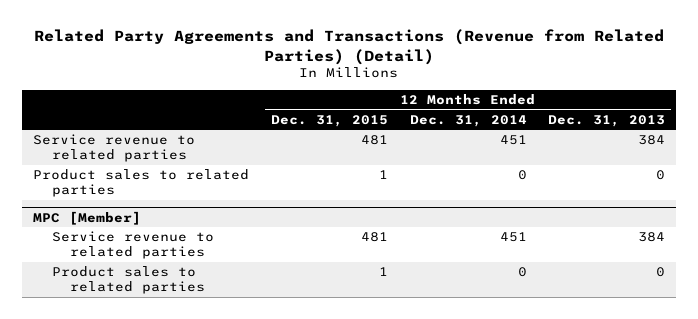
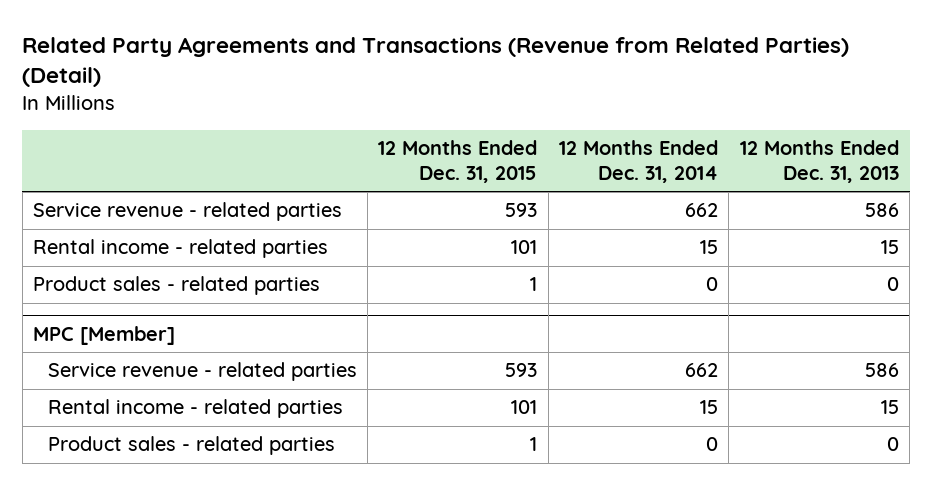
[32,134,195,163] Service revenue to related parties -> [32,202,342,222] Service revenue - related parties
[360,135,388,146] 481 -> [505,203,538,218] 593
[499,135,527,146] 451 -> [685,203,719,218] 662
[638,135,666,146] 384 -> [864,203,899,218] 586
none -> [32,239,328,259] Rental income - related parties
[32,169,249,198] Product sales to related parties -> [32,276,320,296] Product sales - related parties
[51,231,214,260] Service revenue to related parties -> [47,362,357,382] Service revenue - related parties
[360,232,388,243] 481 -> [505,363,538,378] 593
[499,232,527,243] 451 -> [685,363,719,378] 662
[638,232,666,243] 384 -> [864,363,899,378] 586
none -> [47,399,343,419] Rental income - related parties
[51,266,206,295] Product sales to related parties -> [47,436,335,456] Product sales - related parties

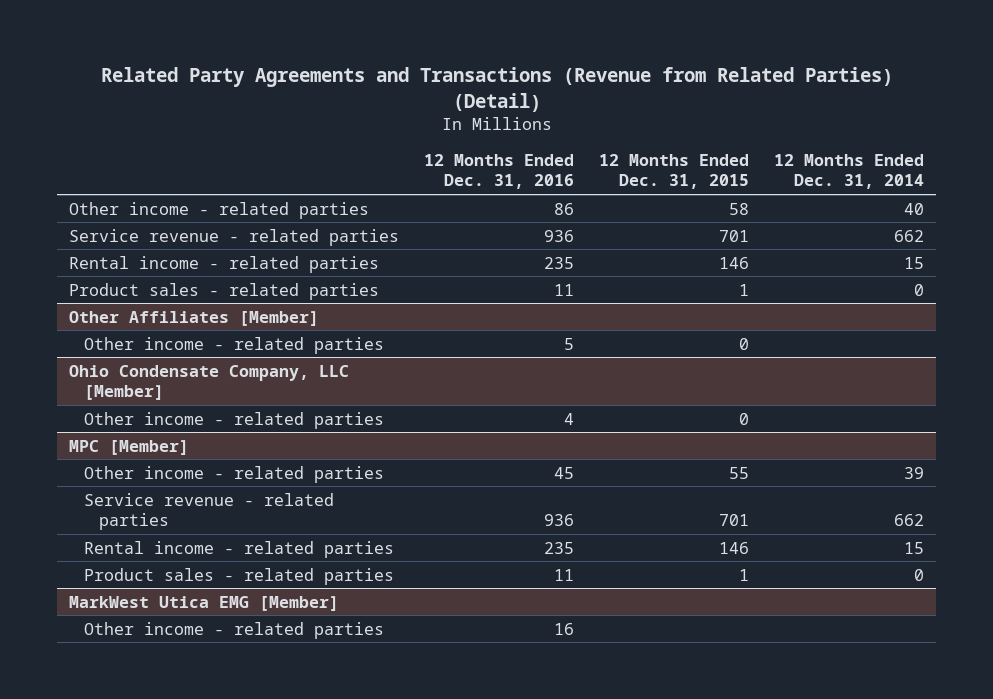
[739,140,899,183] 12 Months Ended Dec. 31, 2013 -> none
none -> [424,153,575,190] 12 Months Ended Dec. 31, 2016
none -> [69,201,370,219] Other income - related parties
[505,203,538,218] 593 -> [719,229,750,242] 701
[511,240,538,255] 101 -> [719,256,750,269] 146
none -> [69,310,320,326] Other Affiliates [Member]
none -> [84,336,385,354] Other income - related parties
none -> [69,364,350,401] Ohio Condensate Company, LLC [Member]
none -> [84,411,385,429] Other income - related parties
none -> [84,465,385,483] Other income - related parties
[505,363,538,378] 593 -> [719,514,750,527] 701
[511,400,538,415] 101 -> [719,541,750,554] 146
none -> [69,595,340,611] MarkWest Utica EMG [Member]
none -> [84,621,385,639] Other income - related parties

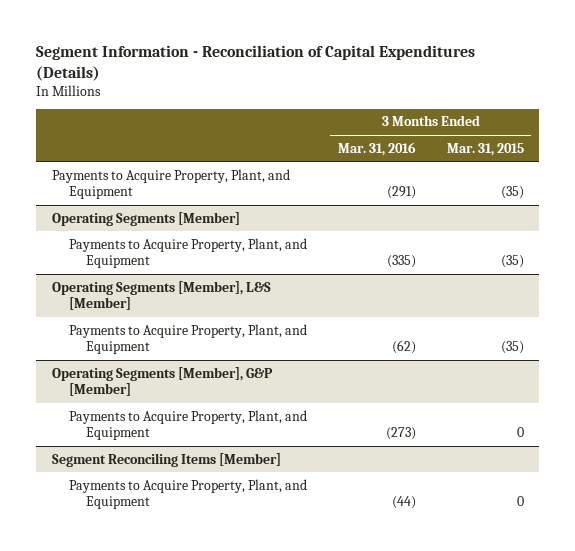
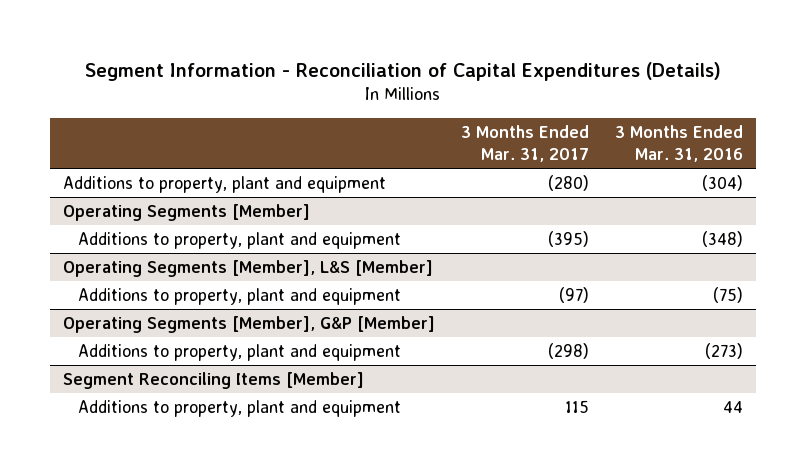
[446,142,524,156] Mar. 31, 2015 -> none
none -> [460,124,589,163] 3 Months Ended Mar. 31, 2017
[51,168,290,200] Payments to Acquire Property, Plant, and Equipment -> [62,175,386,193] Additions to property, plant and equipment
[386,186,416,200] (291) -> [701,174,743,191] (304)
[68,237,307,269] Payments to Acquire Property, Plant, and Equipment -> [77,231,401,249] Additions to property, plant and equipment
[386,255,416,269] (335) -> [701,230,743,247] (348)
[68,323,307,355] Payments to Acquire Property, Plant, and Equipment -> [77,287,401,305] Additions to property, plant and equipment
[391,340,416,355] (62) -> [712,286,743,303] (75)
[68,409,307,441] Payments to Acquire Property, Plant, and Equipment -> [77,343,401,361] Additions to property, plant and equipment
[68,478,307,510] Payments to Acquire Property, Plant, and Equipment -> [77,399,401,417] Additions to property, plant and equipment
[391,496,416,510] (44) -> [722,400,743,413] 44

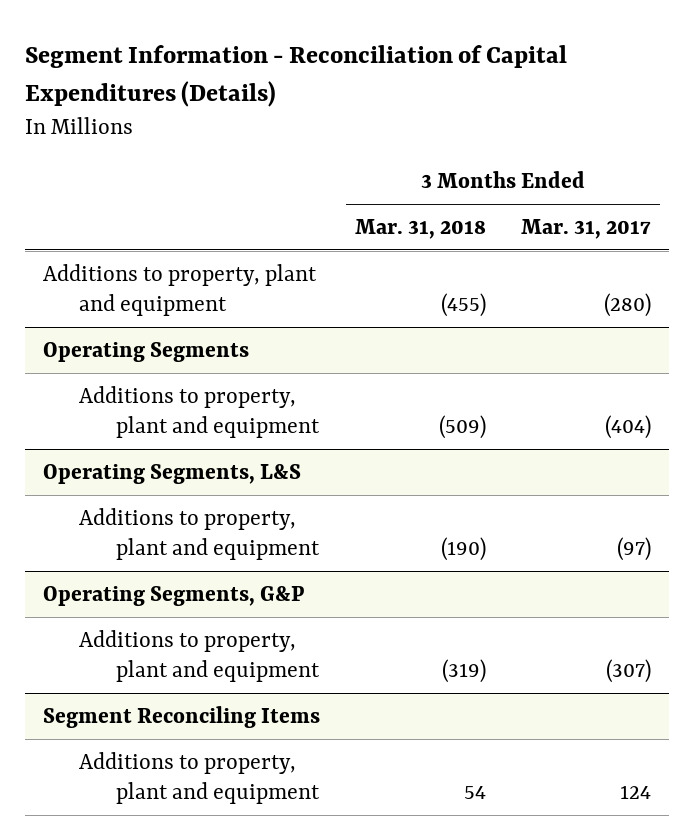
[614,124,743,163] 3 Months Ended Mar. 31, 2016 -> none
none -> [354,218,486,239] Mar. 31, 2018
[62,203,310,221] Operating Segments [Member] -> [42,341,249,362] Operating Segments
[547,230,589,247] (395) -> [605,414,652,439] (404)
[62,259,433,277] Operating Segments [Member], L&S [Member] -> [42,463,301,484] Operating Segments, L&S
[62,315,435,333] Operating Segments [Member], G&P [Member] -> [42,585,304,606] Operating Segments, G&P
[547,342,589,359] (298) -> [606,658,652,683] (307)
[62,371,364,389] Segment Reconciling Items [Member] -> [42,705,320,728] Segment Reconciling Items
[564,399,589,413] 115 -> [620,784,652,799] 124

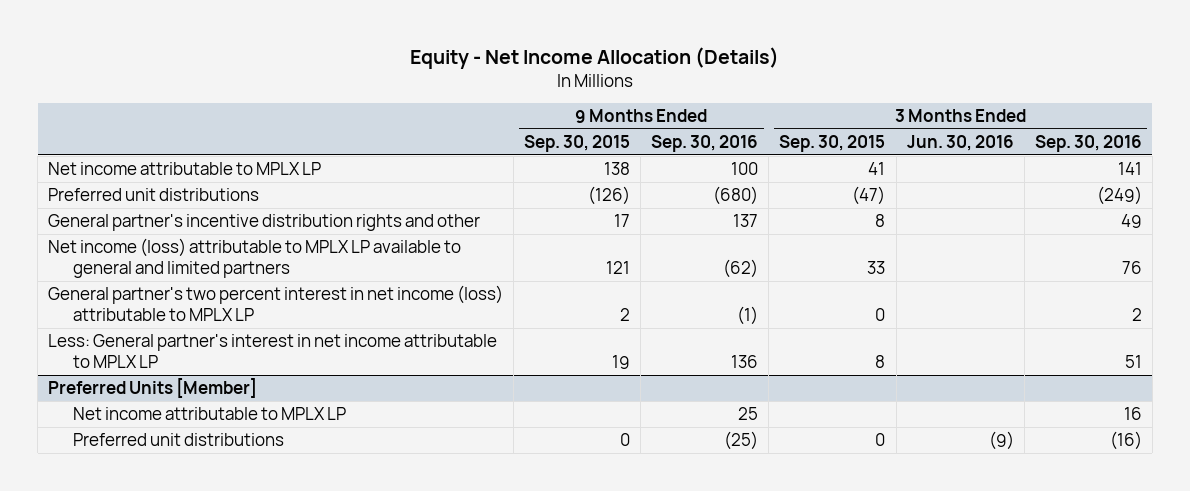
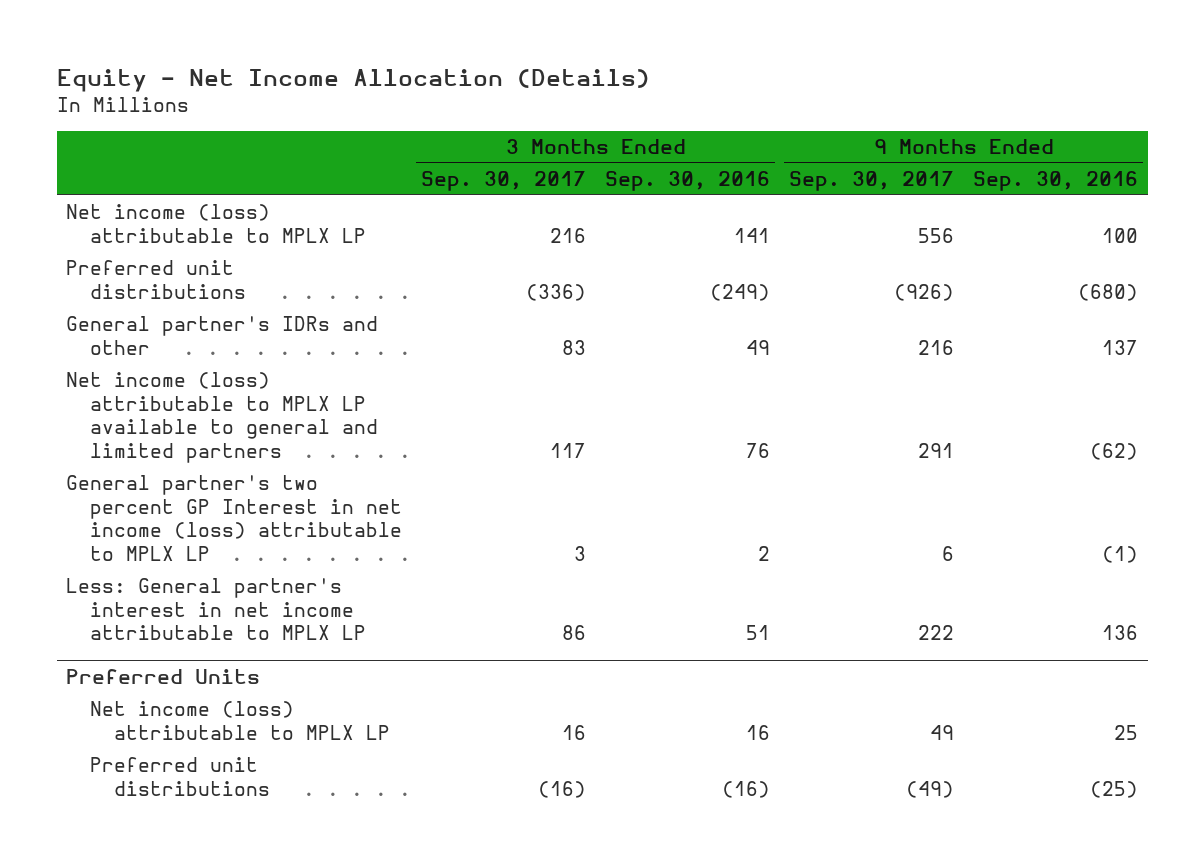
[524,134,631,152] Sep. 30, 2015 -> none
[779,134,886,152] Sep. 30, 2015 -> none
[906,134,1014,151] Jun. 30, 2016 -> none
none -> [421,170,587,191] Sep. 30, 2017
none -> [789,170,955,191] Sep. 30, 2017
[48,161,322,175] Net income attributable to MPLX LP -> [66,204,366,243] Net income (loss) attributable to MPLX LP
[48,213,481,231] General partner's incentive distribution rights and other -> [66,316,379,355] General partner's IDRs and other
[48,284,504,322] General partner's two percent interest in net income (loss) attributable to MPLX LP -> [66,475,402,561] General partner's two percent GP Interest in net income (loss) attributable to MPLX LP
[48,377,258,398] Preferred Units [Member] -> [66,668,261,684] Preferred Units
[72,406,346,420] Net income attributable to MPLX LP -> [89,701,390,740] Net income (loss) attributable to MPLX LP

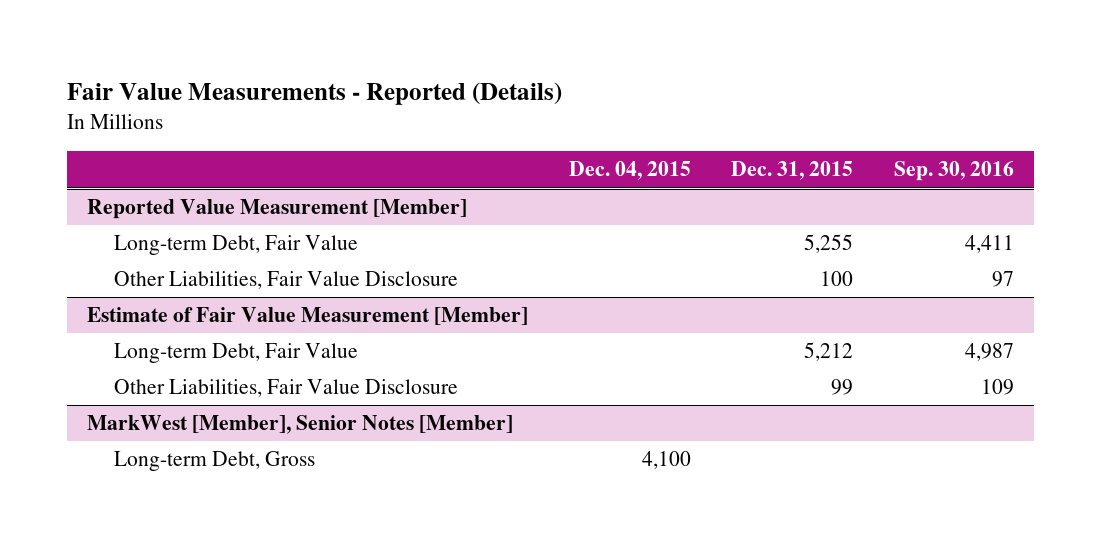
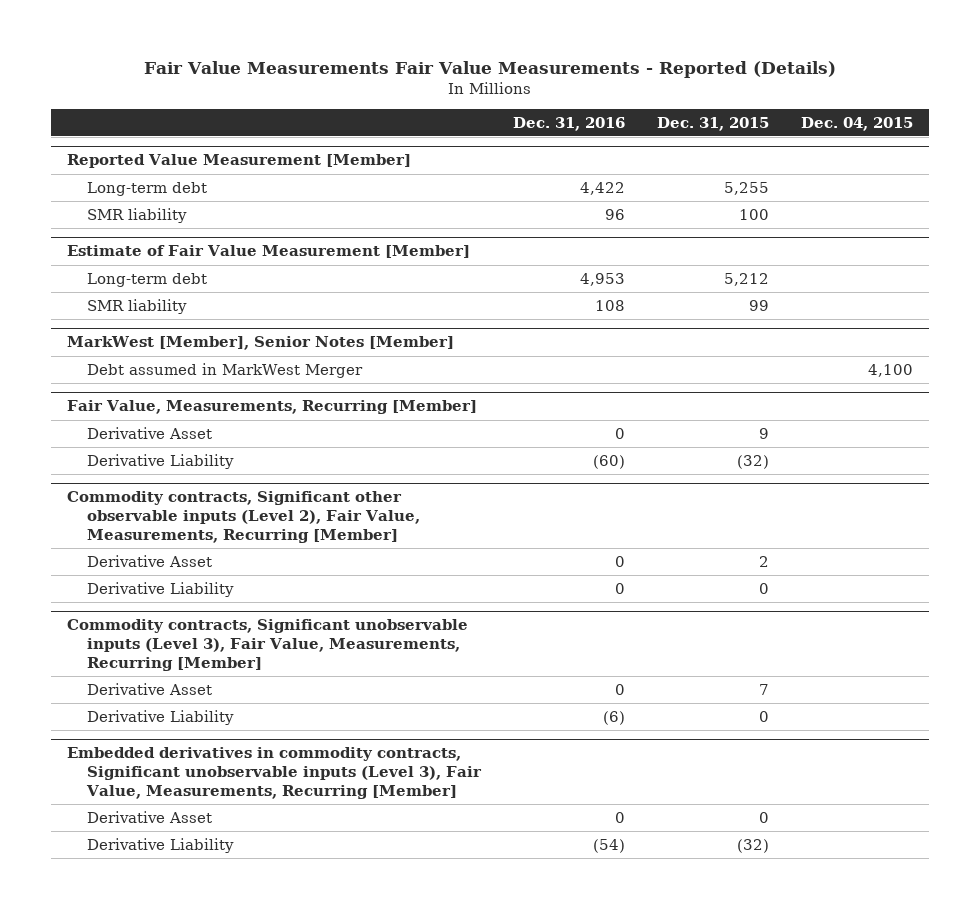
[66,82,562,106] Fair Value Measurements - Reported (Details) -> [143,61,836,79] Fair Value Measurements Fair Value Measurements - Reported (Details)
[894,161,1015,182] Sep. 30, 2016 -> none
none -> [512,116,625,131] Dec. 31, 2016
[114,235,359,256] Long-term Debt, Fair Value -> [86,181,207,196] Long-term debt
[114,271,459,290] Other Liabilities, Fair Value Disclosure -> [86,207,187,223] SMR liability
[114,343,359,364] Long-term Debt, Fair Value -> [86,272,207,287] Long-term debt
[114,379,459,398] Other Liabilities, Fair Value Disclosure -> [86,298,187,314] SMR liability
[114,451,316,472] Long-term Debt, Gross -> [86,362,363,378] Debt assumed in MarkWest Merger
none -> [67,400,478,415] Fair Value, Measurements, Recurring [Member]
none -> [86,426,212,439] Derivative Asset
none -> [86,453,234,469] Derivative Liability
none -> [67,491,420,544] Commodity contracts, Significant other observable inputs (Level 2), Fair Value, Measurements, Recurring [Member]
none -> [86,554,212,567] Derivative Asset
none -> [86,581,234,597] Derivative Liability
none -> [67,619,469,672] Commodity contracts, Significant unobservable inputs (Level 3), Fair Value, Measurements, Recurring [Member]
none -> [86,682,212,695] Derivative Asset
none -> [86,709,234,725] Derivative Liability
none -> [67,747,482,800] Embedded derivatives in commodity contracts, Significant unobservable inputs (Level 3), Fair Value, Measurements, Recurring [Member]
none -> [86,810,212,823] Derivative Asset
none -> [86,837,234,853] Derivative Liability

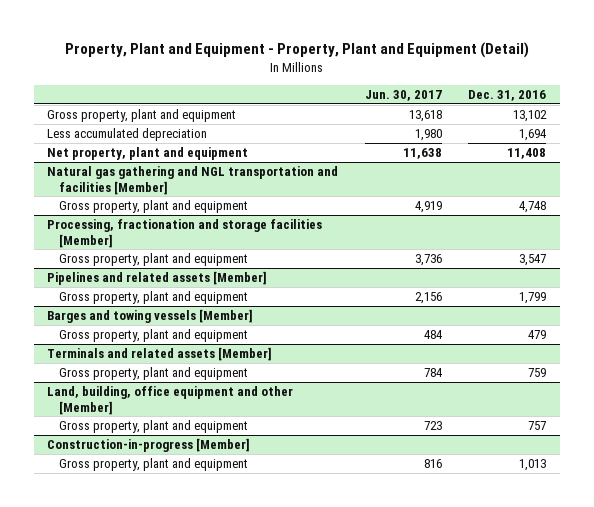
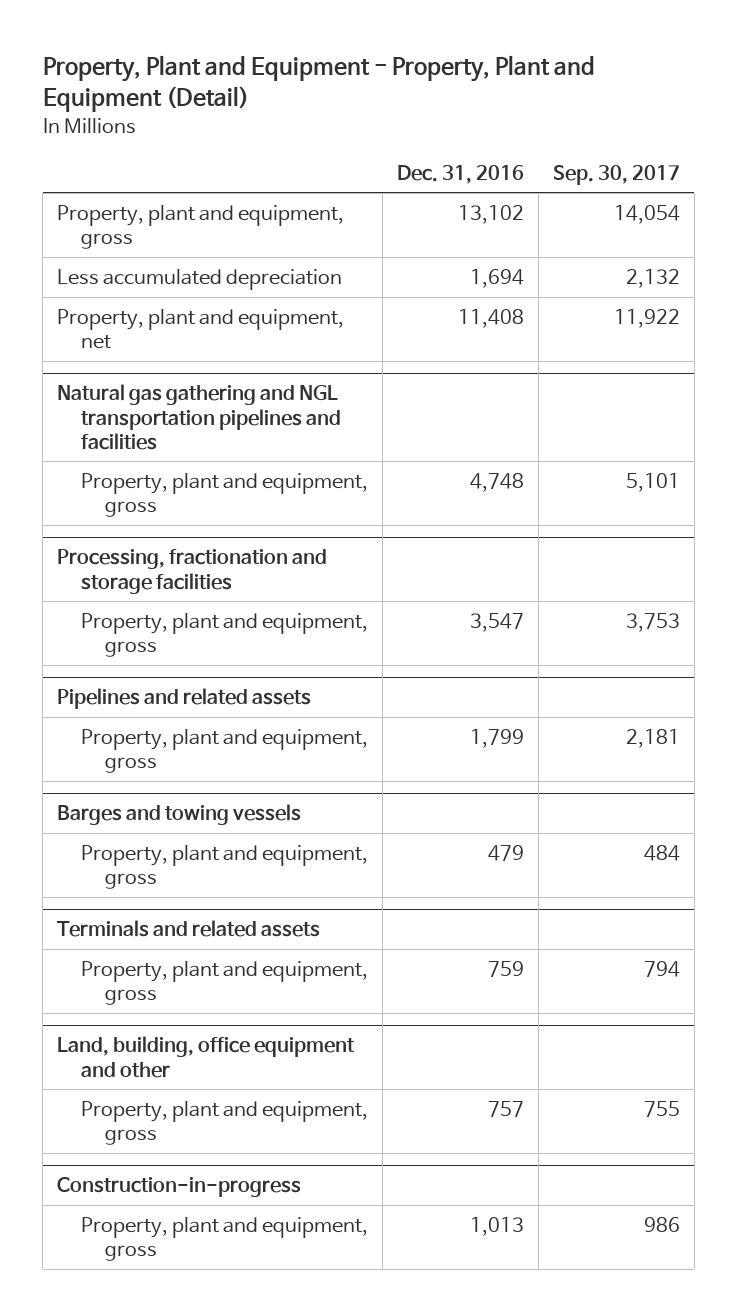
[364,89,442,101] Jun. 30, 2017 -> none
none -> [552,164,680,185] Sep. 30, 2017
[47,109,237,123] Gross property, plant and equipment -> [57,205,345,250] Property, plant and equipment, gross
[47,147,249,161] Net property, plant and equipment -> [57,309,345,350] Property, plant and equipment, net
[47,166,339,195] Natural gas gathering and NGL transportation and facilities [Member] -> [57,384,342,450] Natural gas gathering and NGL transportation pipelines and facilities
[59,200,249,214] Gross property, plant and equipment -> [81,473,369,518] Property, plant and equipment, gross
[47,219,323,248] Processing, fractionation and storage facilities [Member] -> [57,549,328,594] Processing, fractionation and storage facilities
[59,253,249,267] Gross property, plant and equipment -> [81,613,369,658] Property, plant and equipment, gross
[47,271,268,286] Pipelines and related assets [Member] -> [57,688,312,710] Pipelines and related assets
[59,291,249,305] Gross property, plant and equipment -> [81,729,369,774] Property, plant and equipment, gross
[47,309,254,324] Barges and towing vessels [Member] -> [57,804,302,826] Barges and towing vessels
[59,329,249,343] Gross property, plant and equipment -> [81,845,369,890] Property, plant and equipment, gross
[47,347,273,362] Terminals and related assets [Member] -> [57,920,321,938] Terminals and related assets
[59,367,249,381] Gross property, plant and equipment -> [81,961,369,1006] Property, plant and equipment, gross
[47,386,294,415] Land, building, office equipment and other [Member] -> [57,1036,356,1078] Land, building, office equipment and other
[59,420,249,434] Gross property, plant and equipment -> [81,1101,369,1146] Property, plant and equipment, gross
[47,438,251,453] Construction-in-progress [Member] -> [57,1177,302,1198] Construction-in-progress
[59,458,249,472] Gross property, plant and equipment -> [81,1217,369,1262] Property, plant and equipment, gross

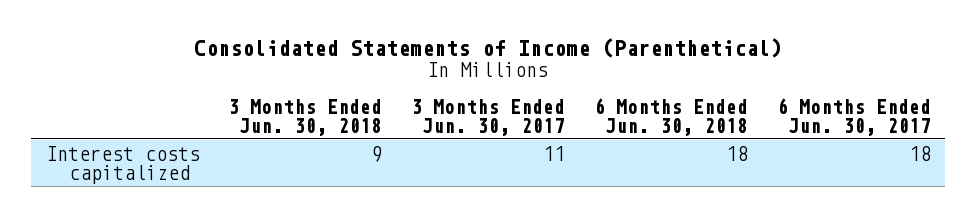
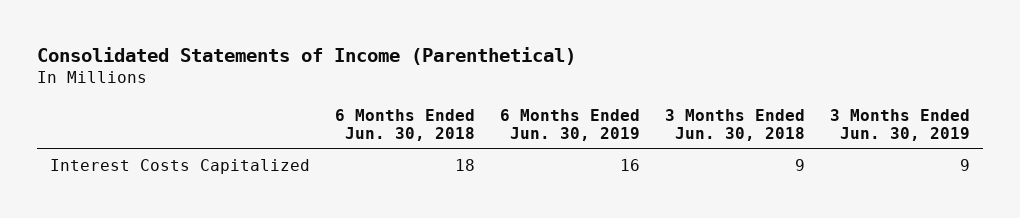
[411,98,566,136] 3 Months Ended Jun. 30, 2017 -> none
[776,97,931,136] 6 Months Ended Jun. 30, 2017 -> none
none -> [499,108,640,142] 6 Months Ended Jun. 30, 2019
none -> [830,108,971,142] 3 Months Ended Jun. 30, 2019
[45,145,200,184] Interest costs capitalized -> [49,159,310,175] Interest Costs Capitalized

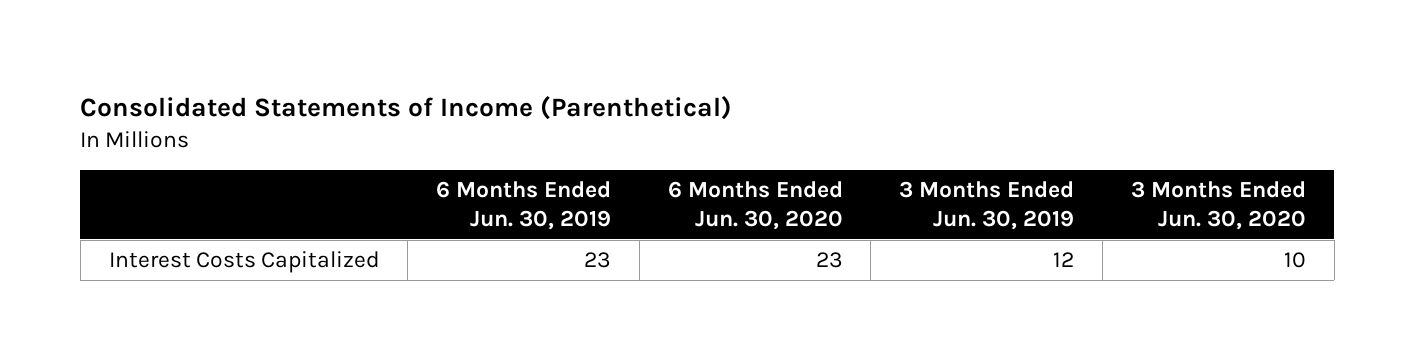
[334,108,475,142] 6 Months Ended Jun. 30, 2018 -> none
[665,108,806,142] 3 Months Ended Jun. 30, 2018 -> none
none -> [667,181,843,230] 6 Months Ended Jun. 30, 2020
none -> [1130,181,1306,230] 3 Months Ended Jun. 30, 2020
[619,159,640,172] 16 -> [584,252,612,269] 23
[960,159,971,172] 9 -> [1053,252,1075,268] 12

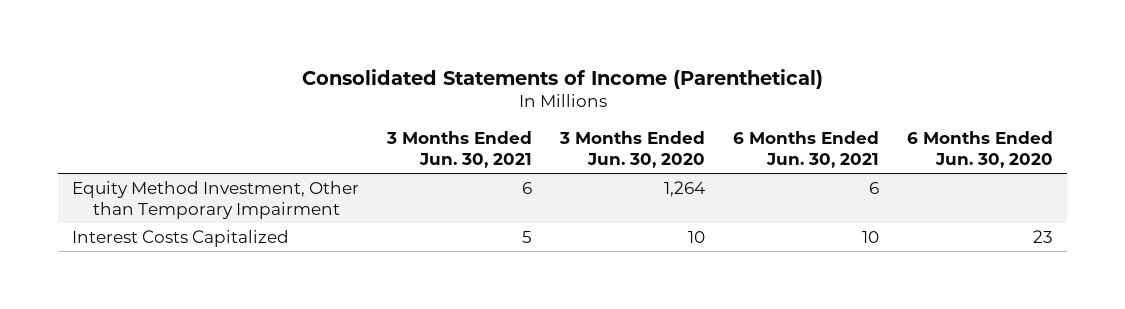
[436,181,612,230] 6 Months Ended Jun. 30, 2019 -> none
[899,181,1075,230] 3 Months Ended Jun. 30, 2019 -> none
none -> [386,131,533,169] 3 Months Ended Jun. 30, 2021
none -> [732,131,879,169] 6 Months Ended Jun. 30, 2021
none -> [72,180,360,219] Equity Method Investment, Other than Temporary Impairment

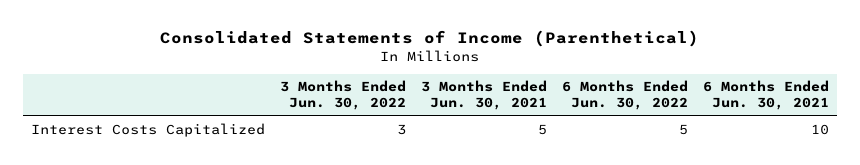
[559,131,706,169] 3 Months Ended Jun. 30, 2020 -> none
[906,131,1053,169] 6 Months Ended Jun. 30, 2020 -> none
none -> [279,79,406,111] 3 Months Ended Jun. 30, 2022
none -> [562,79,689,111] 6 Months Ended Jun. 30, 2022
[72,180,360,219] Equity Method Investment, Other than Temporary Impairment -> none

